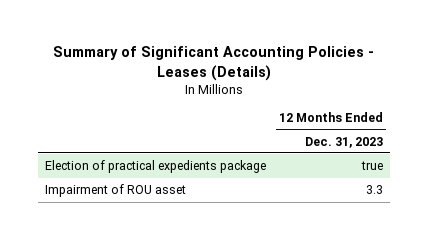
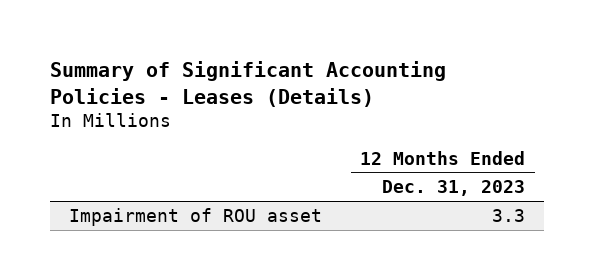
[44,160,266,174] Election of practical expedients package -> none

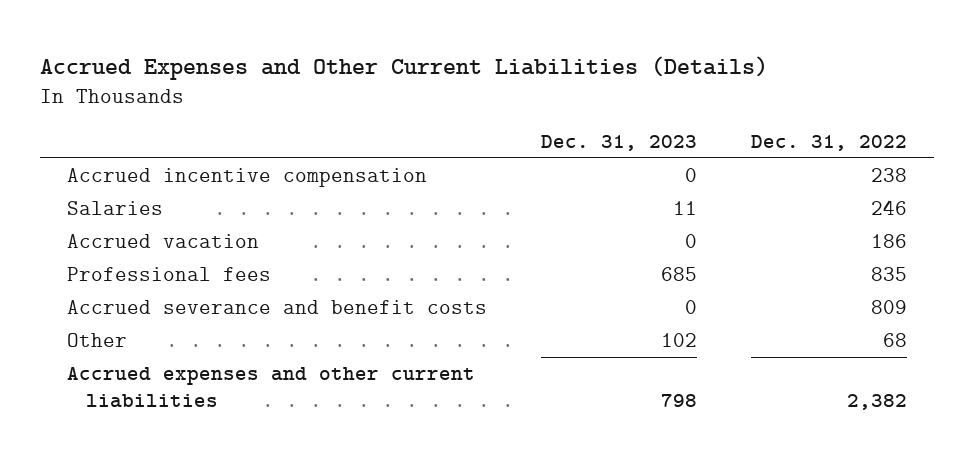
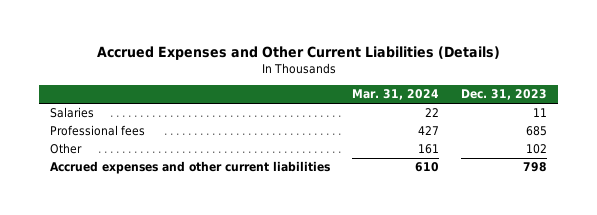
[751,134,908,151] Dec. 31, 2022 -> none
none -> [352,89,440,101] Mar. 31, 2024
[67,168,428,188] Accrued incentive compensation -> none
[67,234,260,249] Accrued vacation -> none
[67,300,488,315] Accrued severance and benefit costs -> none

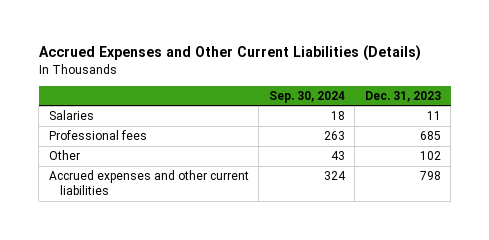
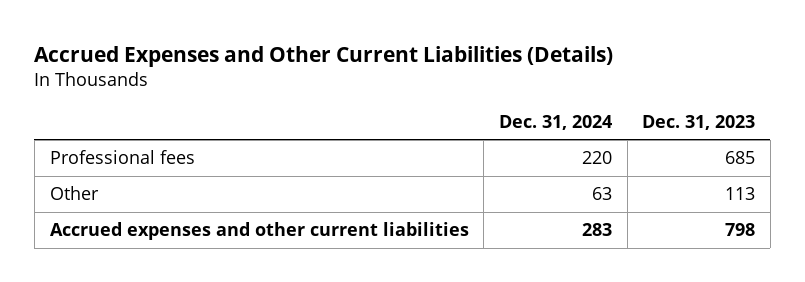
[268,90,345,103] Sep. 30, 2024 -> none
none -> [498,114,612,130] Dec. 31, 2024
[48,110,94,121] Salaries -> none
[419,151,441,161] 102 -> [725,187,756,201] 113

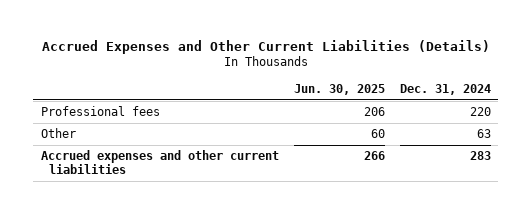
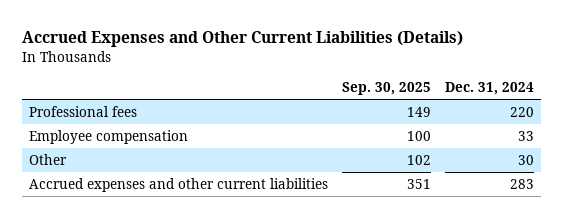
[293,84,385,96] Jun. 30, 2025 -> none
none -> [342,82,432,96] Sep. 30, 2025
none -> [29,129,189,144] Employee compensation
[476,129,491,139] 63 -> [518,154,535,165] 30

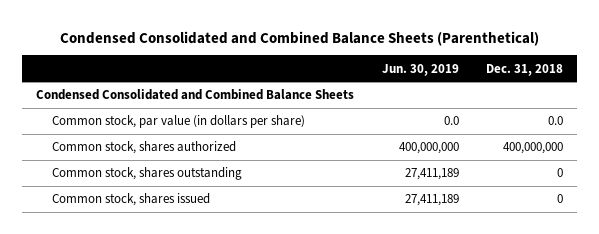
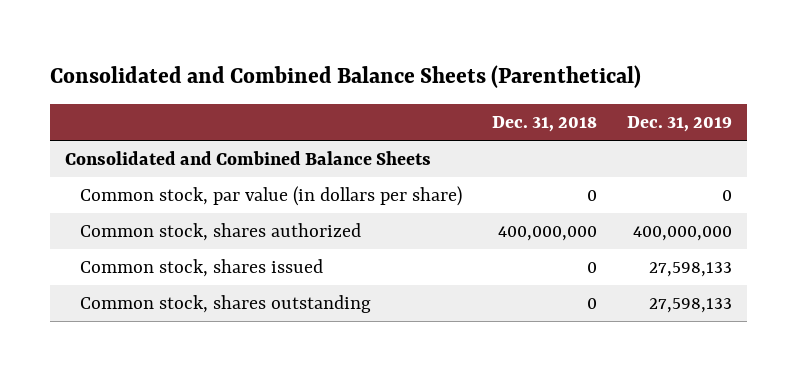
[59,30,539,46] Condensed Consolidated and Combined Balance Sheets (Parenthetical) -> [50,65,642,89] Consolidated and Combined Balance Sheets (Parenthetical)
[381,63,459,76] Jun. 30, 2019 -> none
none -> [626,116,732,133] Dec. 31, 2019
[36,89,355,101] Condensed Consolidated and Combined Balance Sheets -> [65,150,432,165] Consolidated and Combined Balance Sheets
[547,116,563,126] 0.0 -> [586,189,597,201] 0
[51,167,242,181] Common stock, shares outstanding -> [80,294,372,313] Common stock, shares outstanding

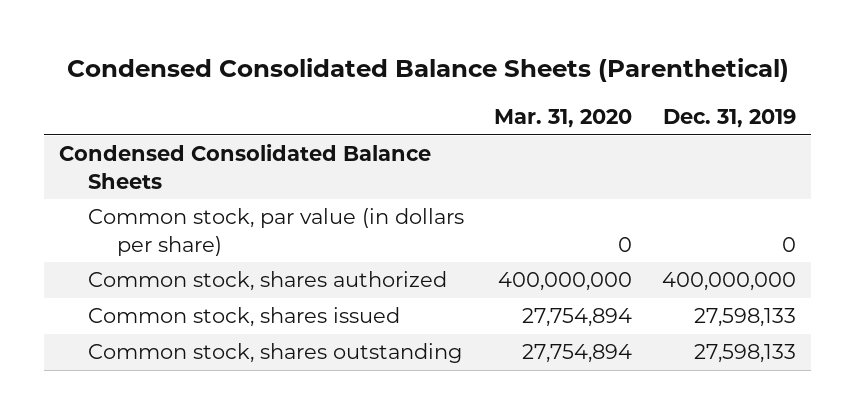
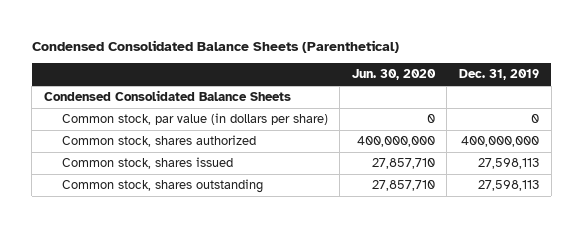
[493,109,632,129] Mar. 31, 2020 -> none
none -> [351,69,436,81] Jun. 30, 2020
[693,308,796,328] 27,598,133 -> [477,158,539,170] 27,598,113
[693,344,796,364] 27,598,133 -> [477,180,539,192] 27,598,113

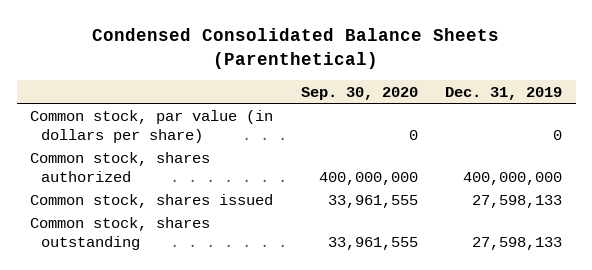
[351,69,436,81] Jun. 30, 2020 -> none
none -> [300,86,418,100] Sep. 30, 2020
[43,90,291,102] Condensed Consolidated Balance Sheets -> none
[477,158,539,170] 27,598,113 -> [472,194,563,208] 27,598,133
[477,180,539,192] 27,598,113 -> [472,236,563,250] 27,598,133

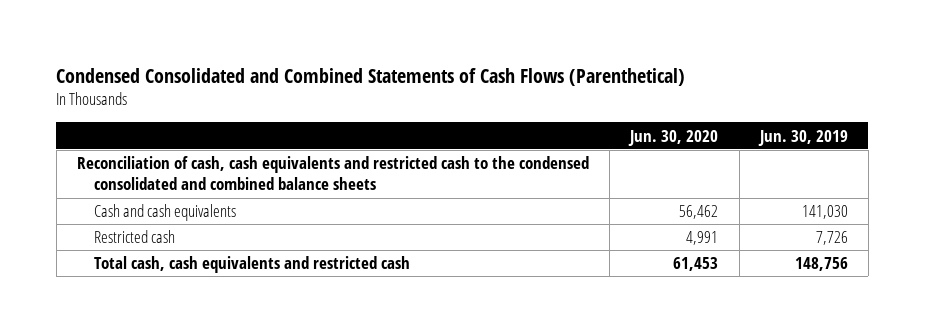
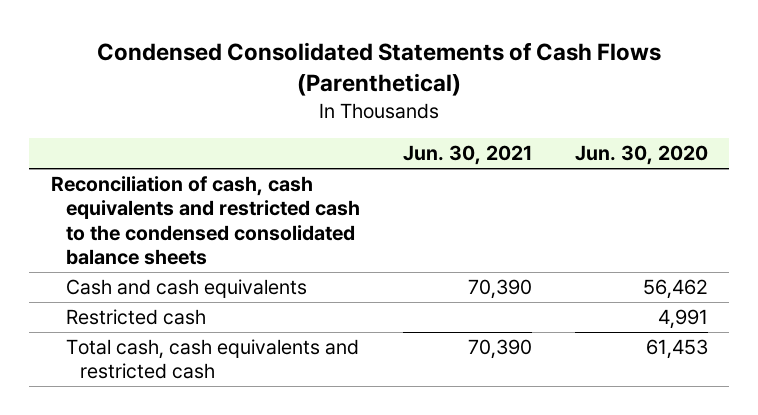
[56,67,686,86] Condensed Consolidated and Combined Statements of Cash Flows (Parenthetical) -> [97,42,662,97] Condensed Consolidated Statements of Cash Flows (Parenthetical)
[757,129,848,146] Jun. 30, 2019 -> none
none -> [402,145,532,166] Jun. 30, 2021
[77,156,590,191] Reconciliation of cash, cash equivalents and restricted cash to the condensed consolidated and combined balance sheets -> [50,176,360,266] Reconciliation of cash, cash equivalents and restricted cash to the condensed consolidated balance sheets

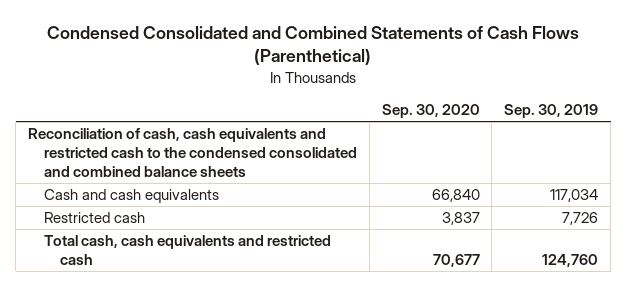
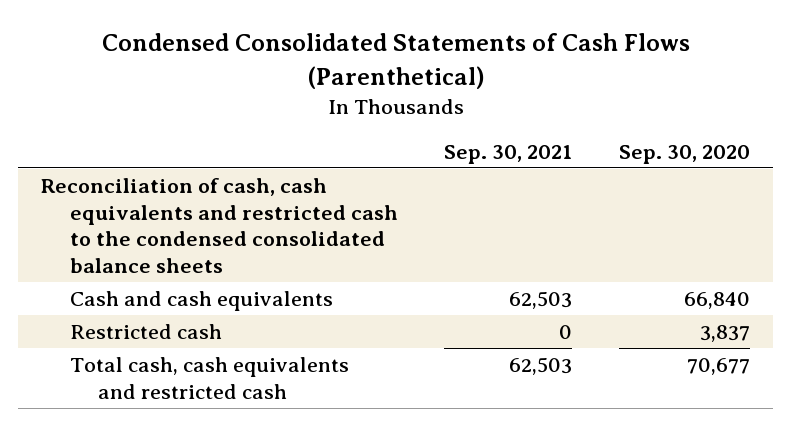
[47,26,580,66] Condensed Consolidated and Combined Statements of Cash Flows (Parenthetical) -> [101,33,690,89] Condensed Consolidated Statements of Cash Flows (Parenthetical)
[504,103,599,118] Sep. 30, 2019 -> none
none -> [444,144,573,164] Sep. 30, 2021
[27,128,357,178] Reconciliation of cash, cash equivalents and restricted cash to the condensed consolidated and combined balance sheets -> [41,177,398,273] Reconciliation of cash, cash equivalents and restricted cash to the condensed consolidated balance sheets

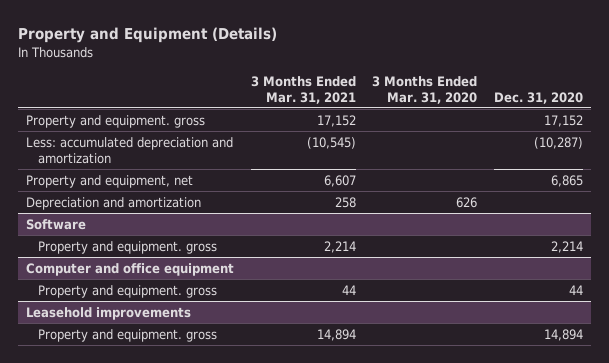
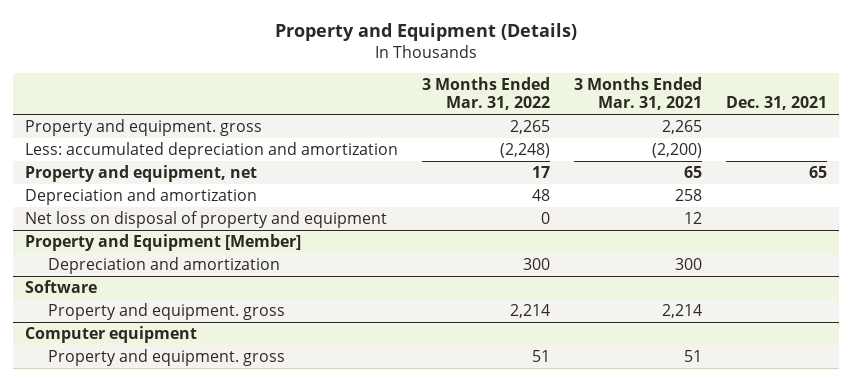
[372,75,478,104] 3 Months Ended Mar. 31, 2020 -> none
[493,91,583,104] Dec. 31, 2020 -> none
none -> [422,76,551,111] 3 Months Ended Mar. 31, 2022
none -> [726,96,828,111] Dec. 31, 2021
[316,114,356,127] 17,152 -> [662,119,703,134] 2,265
[306,136,356,149] (10,545) -> [652,142,703,158] (2,200)
[323,174,356,187] 6,607 -> [684,165,703,178] 65
none -> [24,210,387,228] Net loss on disposal of property and equipment
none -> [24,233,301,251] Property and Equipment [Member]
none -> [48,256,281,274] Depreciation and amortization
[26,306,192,320] Leasehold improvements -> none
[37,328,217,342] Property and equipment. gross -> none
[26,262,235,276] Computer and office equipment -> [24,325,197,343] Computer equipment
[341,284,356,295] 44 -> [684,349,703,362] 51

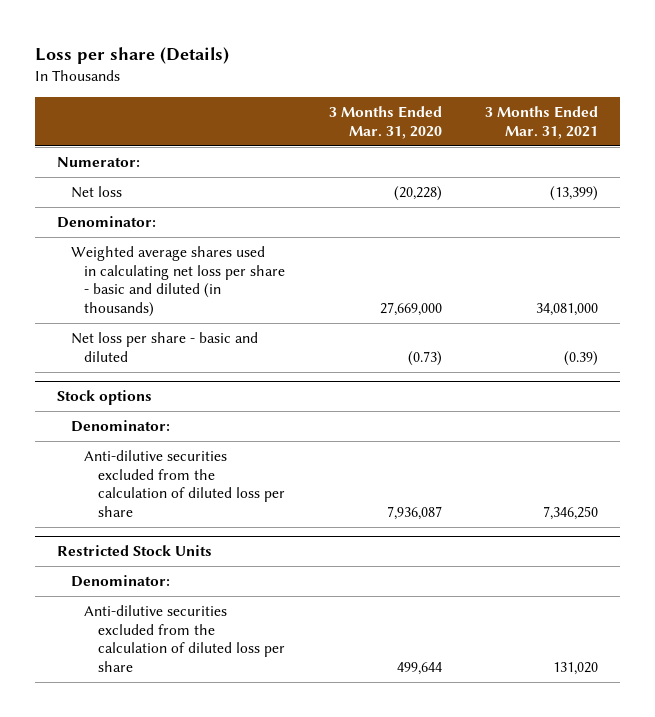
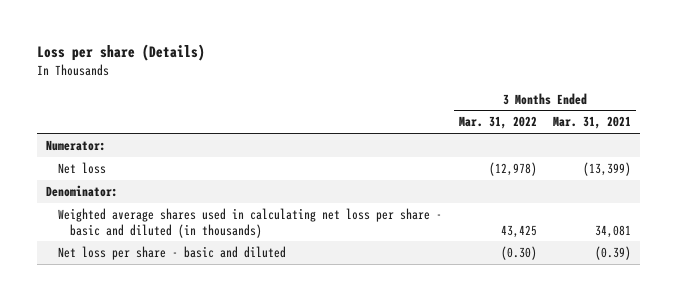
[328,106,442,139] 3 Months Ended Mar. 31, 2020 -> none
none -> [458,116,537,130] Mar. 31, 2022
[536,302,599,316] 34,081,000 -> [595,224,632,238] 34,081
[57,390,153,406] Stock options -> none
[70,420,170,433] Denominator: -> none
[84,450,285,517] Anti-dilutive securities excluded from the calculation of diluted loss per share -> none
[57,545,213,557] Restricted Stock Units -> none
[70,575,170,588] Denominator: -> none
[84,605,285,672] Anti-dilutive securities excluded from the calculation of diluted loss per share -> none

